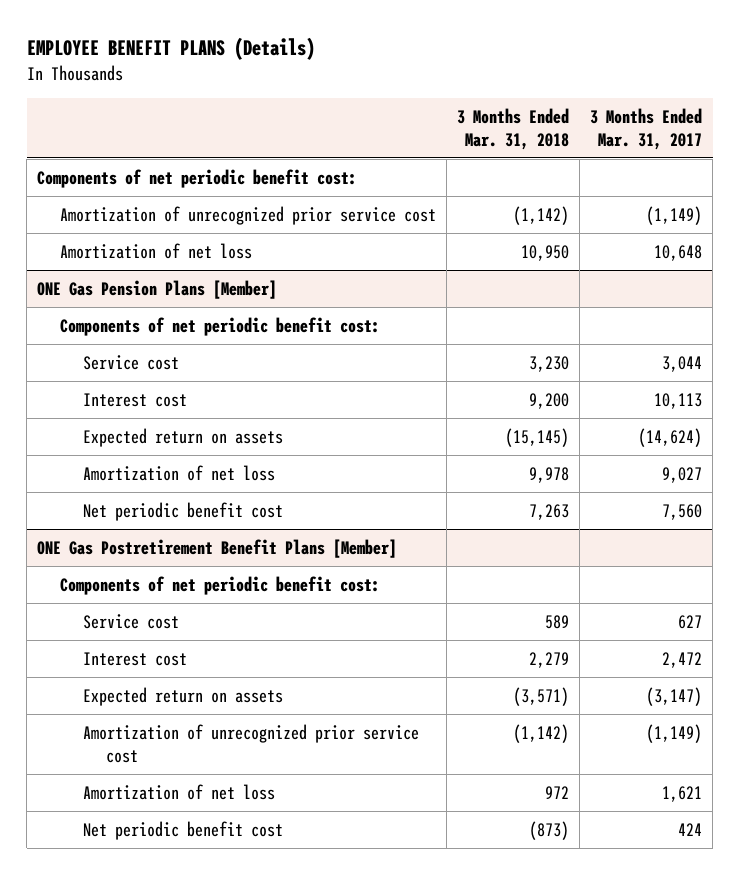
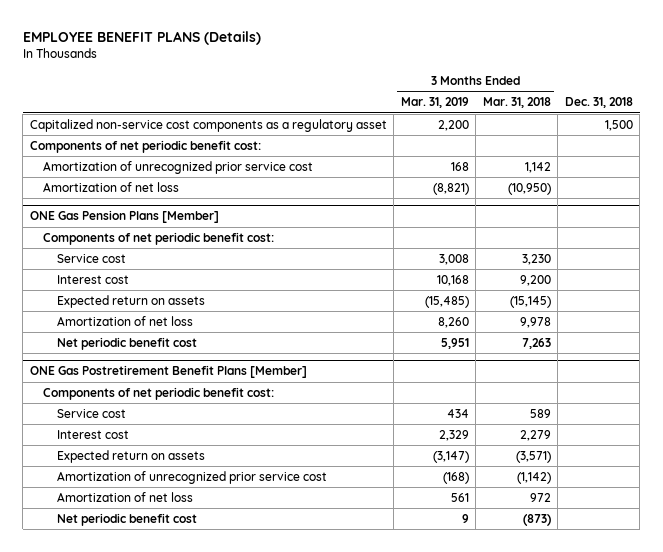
[590,107,703,150] 3 Months Ended Mar. 31, 2017 -> none
none -> [400,97,469,109] Mar. 31, 2019
none -> [564,97,633,109] Dec. 31, 2018
none -> [29,118,387,132] Capitalized non-service cost components as a regulatory asset
[513,205,570,225] (1,142) -> [524,161,551,173] 1,142
[521,244,570,261] 10,950 -> [507,182,551,195] (10,950)

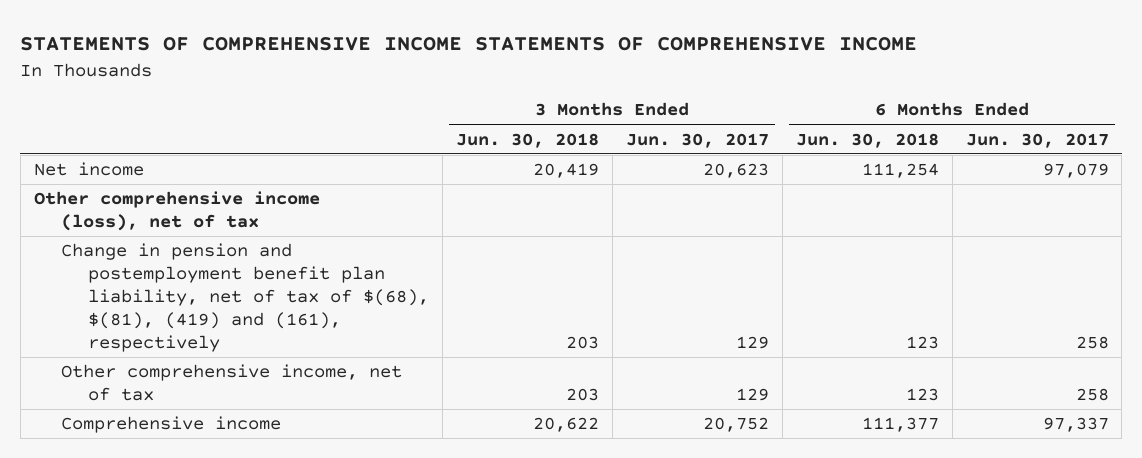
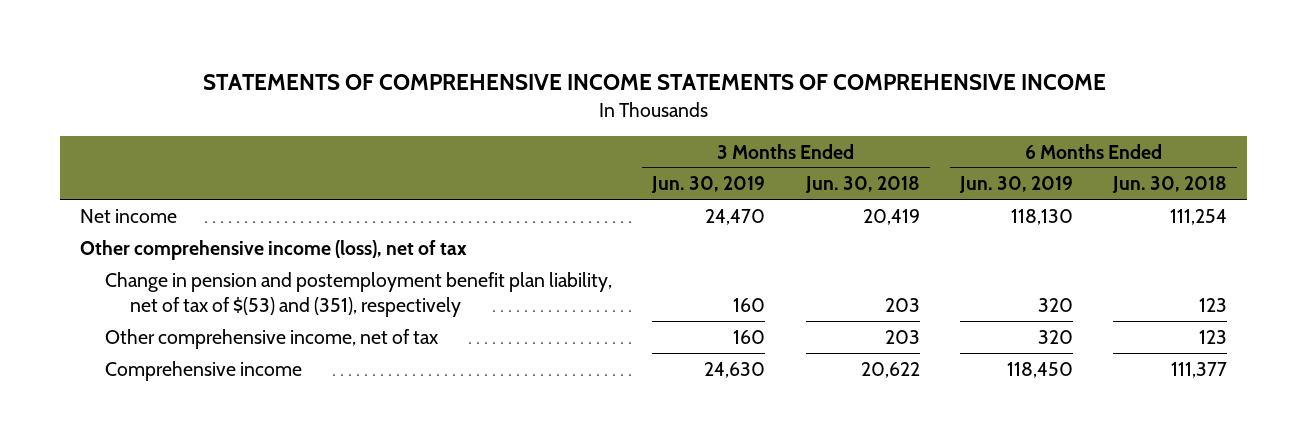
[625,132,769,148] Jun. 30, 2017 -> none
[965,132,1109,148] Jun. 30, 2017 -> none
none -> [651,176,766,194] Jun. 30, 2019
none -> [958,176,1073,194] Jun. 30, 2019
[60,243,429,353] Change in pension and postemployment benefit plan liability, net of tax of $(68), $(81), (419) and (161), respectively -> [105,271,613,317] Change in pension and postemployment benefit plan liability, net of tax of $(53) and (351), respectively

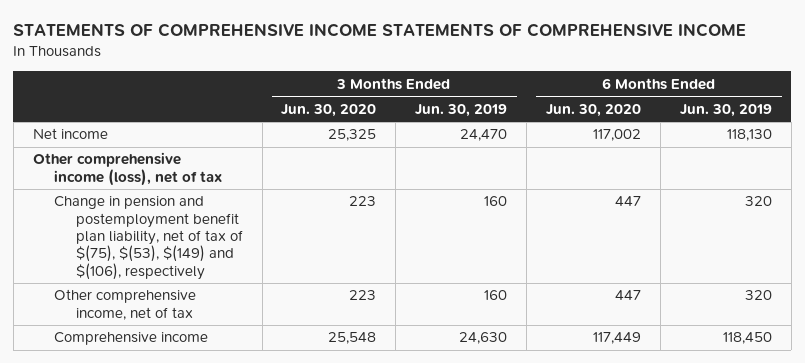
[804,176,920,194] Jun. 30, 2018 -> none
[1112,176,1228,194] Jun. 30, 2018 -> none
none -> [281,103,377,117] Jun. 30, 2020
none -> [546,103,642,117] Jun. 30, 2020
[105,271,613,317] Change in pension and postemployment benefit plan liability, net of tax of $(53) and (351), respectively -> [54,196,243,280] Change in pension and postemployment benefit plan liability, net of tax of $(75), $(53), $(149) and $(106), respectively

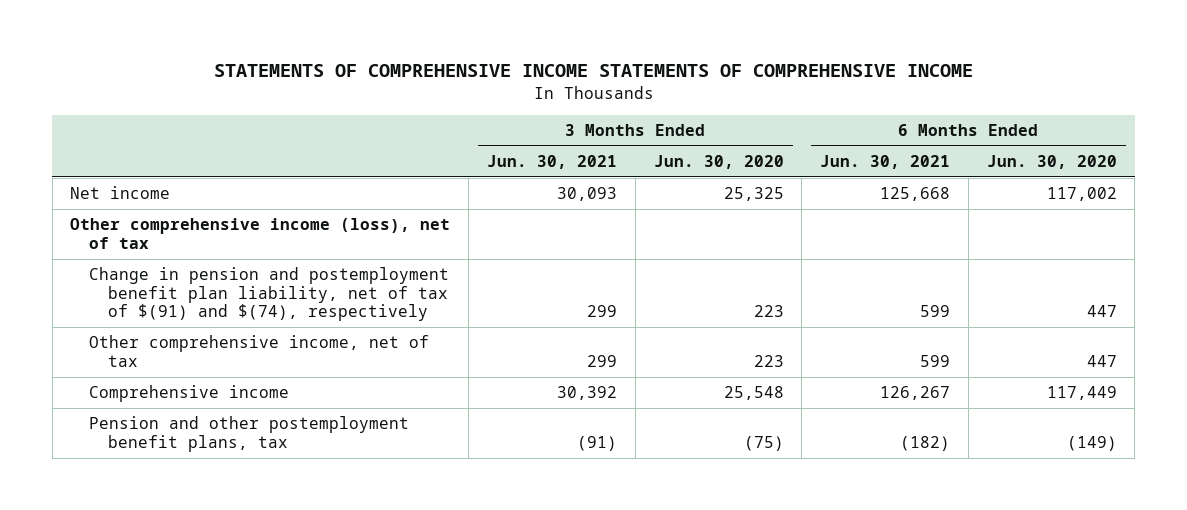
[415,103,508,117] Jun. 30, 2019 -> none
[679,103,772,117] Jun. 30, 2019 -> none
none -> [486,155,617,170] Jun. 30, 2021
none -> [820,155,951,170] Jun. 30, 2021
[54,196,243,280] Change in pension and postemployment benefit plan liability, net of tax of $(75), $(53), $(149) and $(106), respectively -> [89,267,450,322] Change in pension and postemployment benefit plan liability, net of tax of $(91) and $(74), respectively
none -> [89,416,410,452] Pension and other postemployment benefit plans, tax

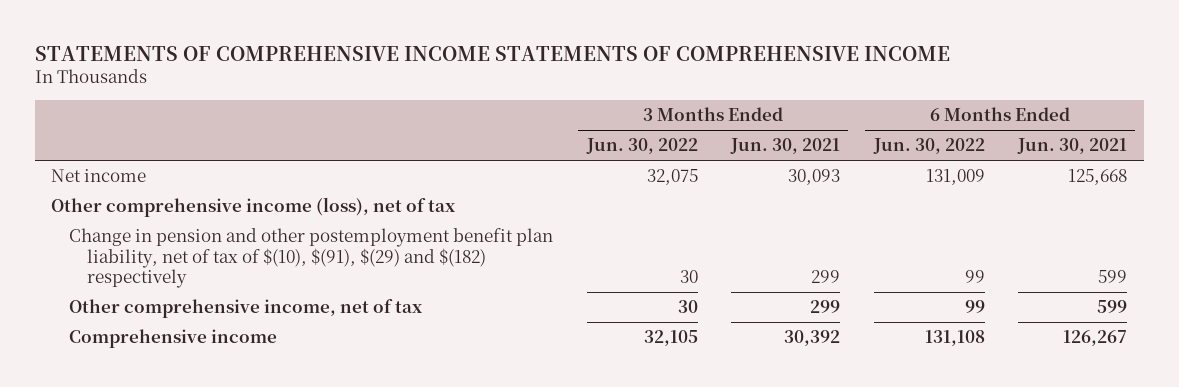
[653,155,784,170] Jun. 30, 2020 -> none
[986,155,1117,170] Jun. 30, 2020 -> none
none -> [585,138,698,155] Jun. 30, 2022
none -> [872,138,985,155] Jun. 30, 2022
[89,267,450,322] Change in pension and postemployment benefit plan liability, net of tax of $(91) and $(74), respectively -> [69,228,554,289] Change in pension and other postemployment benefit plan liability, net of tax of $(10), $(91), $(29) and $(182) respectively
[89,416,410,452] Pension and other postemployment benefit plans, tax -> none

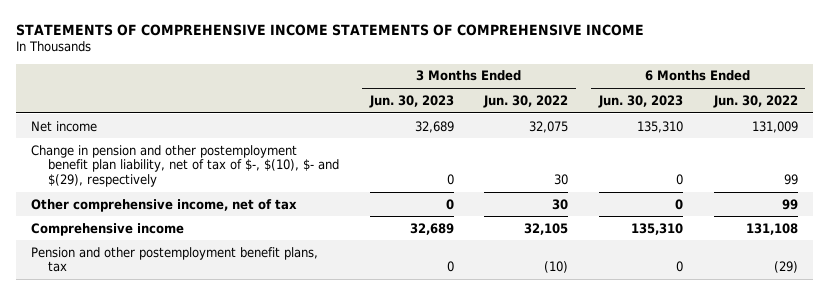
[730,138,841,155] Jun. 30, 2021 -> none
[1017,138,1128,155] Jun. 30, 2021 -> none
none -> [368,94,454,108] Jun. 30, 2023
none -> [598,94,684,108] Jun. 30, 2023
[51,197,456,218] Other comprehensive income (loss), net of tax -> none
[69,228,554,289] Change in pension and other postemployment benefit plan liability, net of tax of $(10), $(91), $(29) and $(182) respectively -> [30,144,340,187] Change in pension and other postemployment benefit plan liability, net of tax of $-, $(10), $- and $(29), respectively
none -> [30,246,318,273] Pension and other postemployment benefit plans, tax

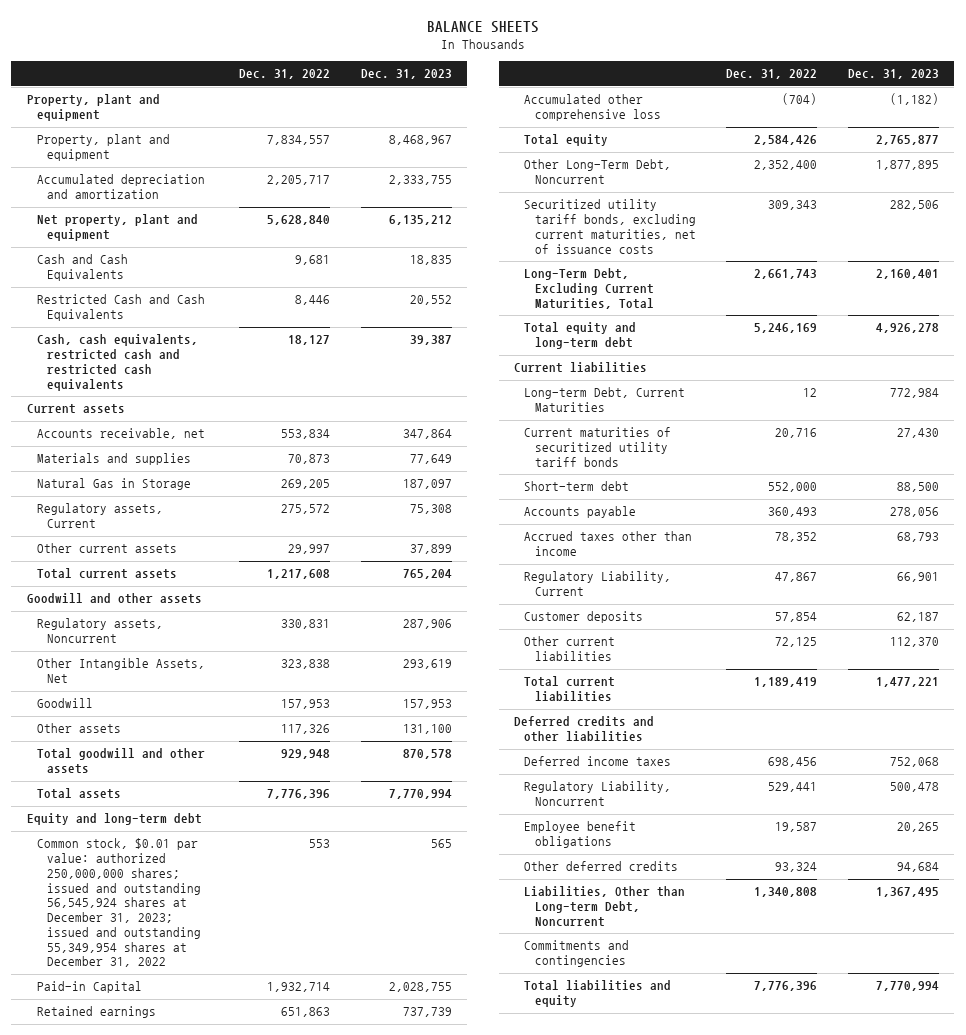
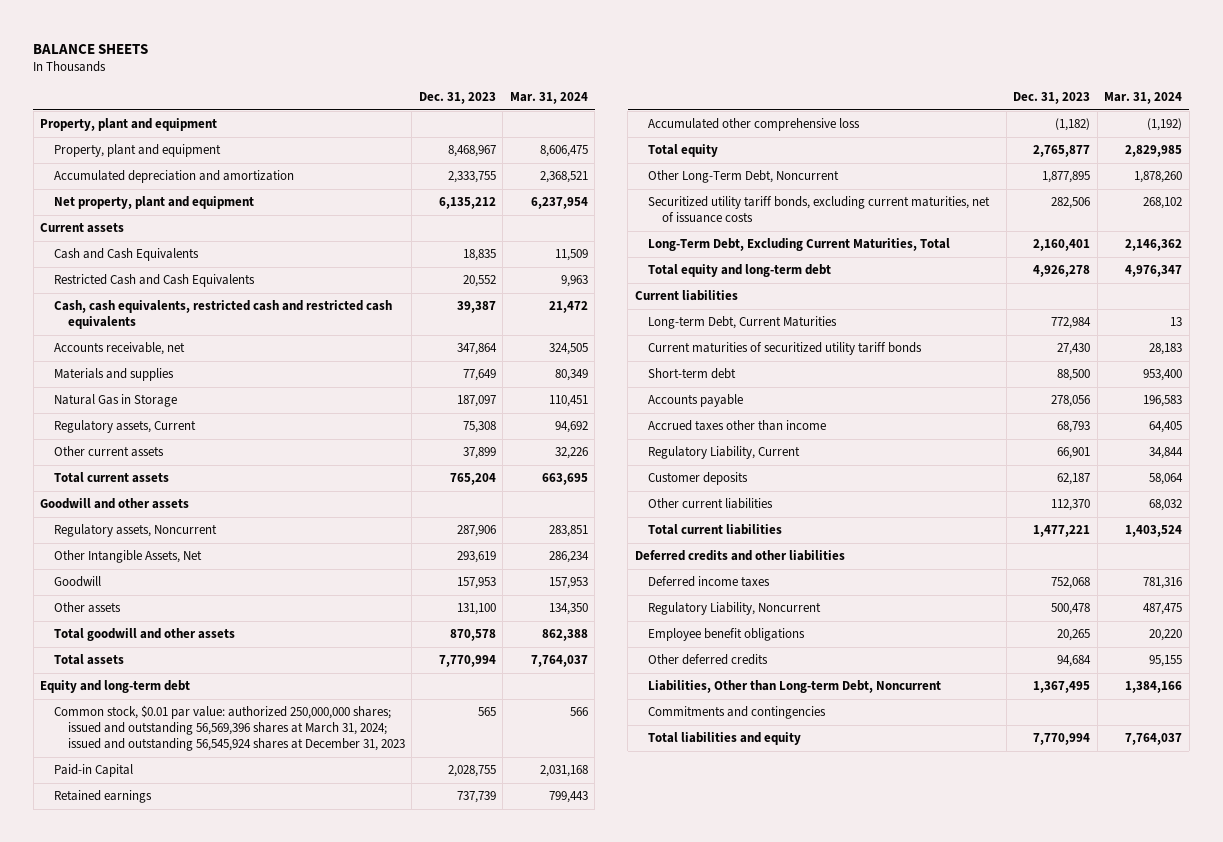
[239,69,331,80] Dec. 31, 2022 -> none
none -> [509,92,588,105] Mar. 31, 2024
[26,404,125,415] Current assets -> [40,223,125,234] Current assets
[37,838,202,968] Common stock, $0.01 par value: authorized 250,000,000 shares; issued and outstanding 56,545,924 shares at December 31, 2023; issued and outstanding 55,349,954 shares at December 31, 2022 -> [54,705,405,752] Common stock, $0.01 par value: authorized 250,000,000 shares; issued and outstanding 56,569,396 shares at March 31, 2024; issued and outstanding 56,545,924 shares at December 31, 2023

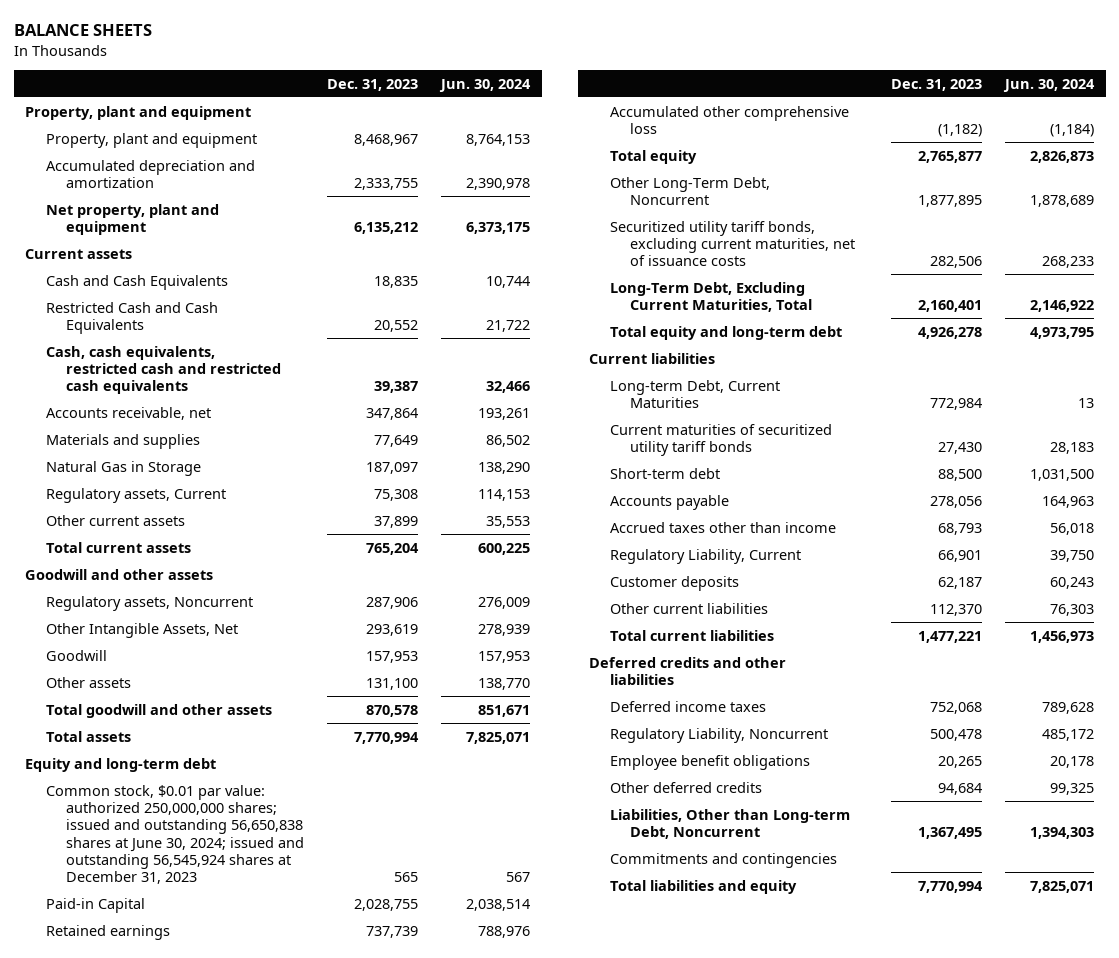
[509,92,588,105] Mar. 31, 2024 -> none
none -> [439,78,532,92] Jun. 30, 2024
[54,705,405,752] Common stock, $0.01 par value: authorized 250,000,000 shares; issued and outstanding 56,569,396 shares at March 31, 2024; issued and outstanding 56,545,924 shares at December 31, 2023 -> [45,784,305,885] Common stock, $0.01 par value: authorized 250,000,000 shares; issued and outstanding 56,650,838 shares at June 30, 2024; issued and outstanding 56,545,924 shares at December 31, 2023

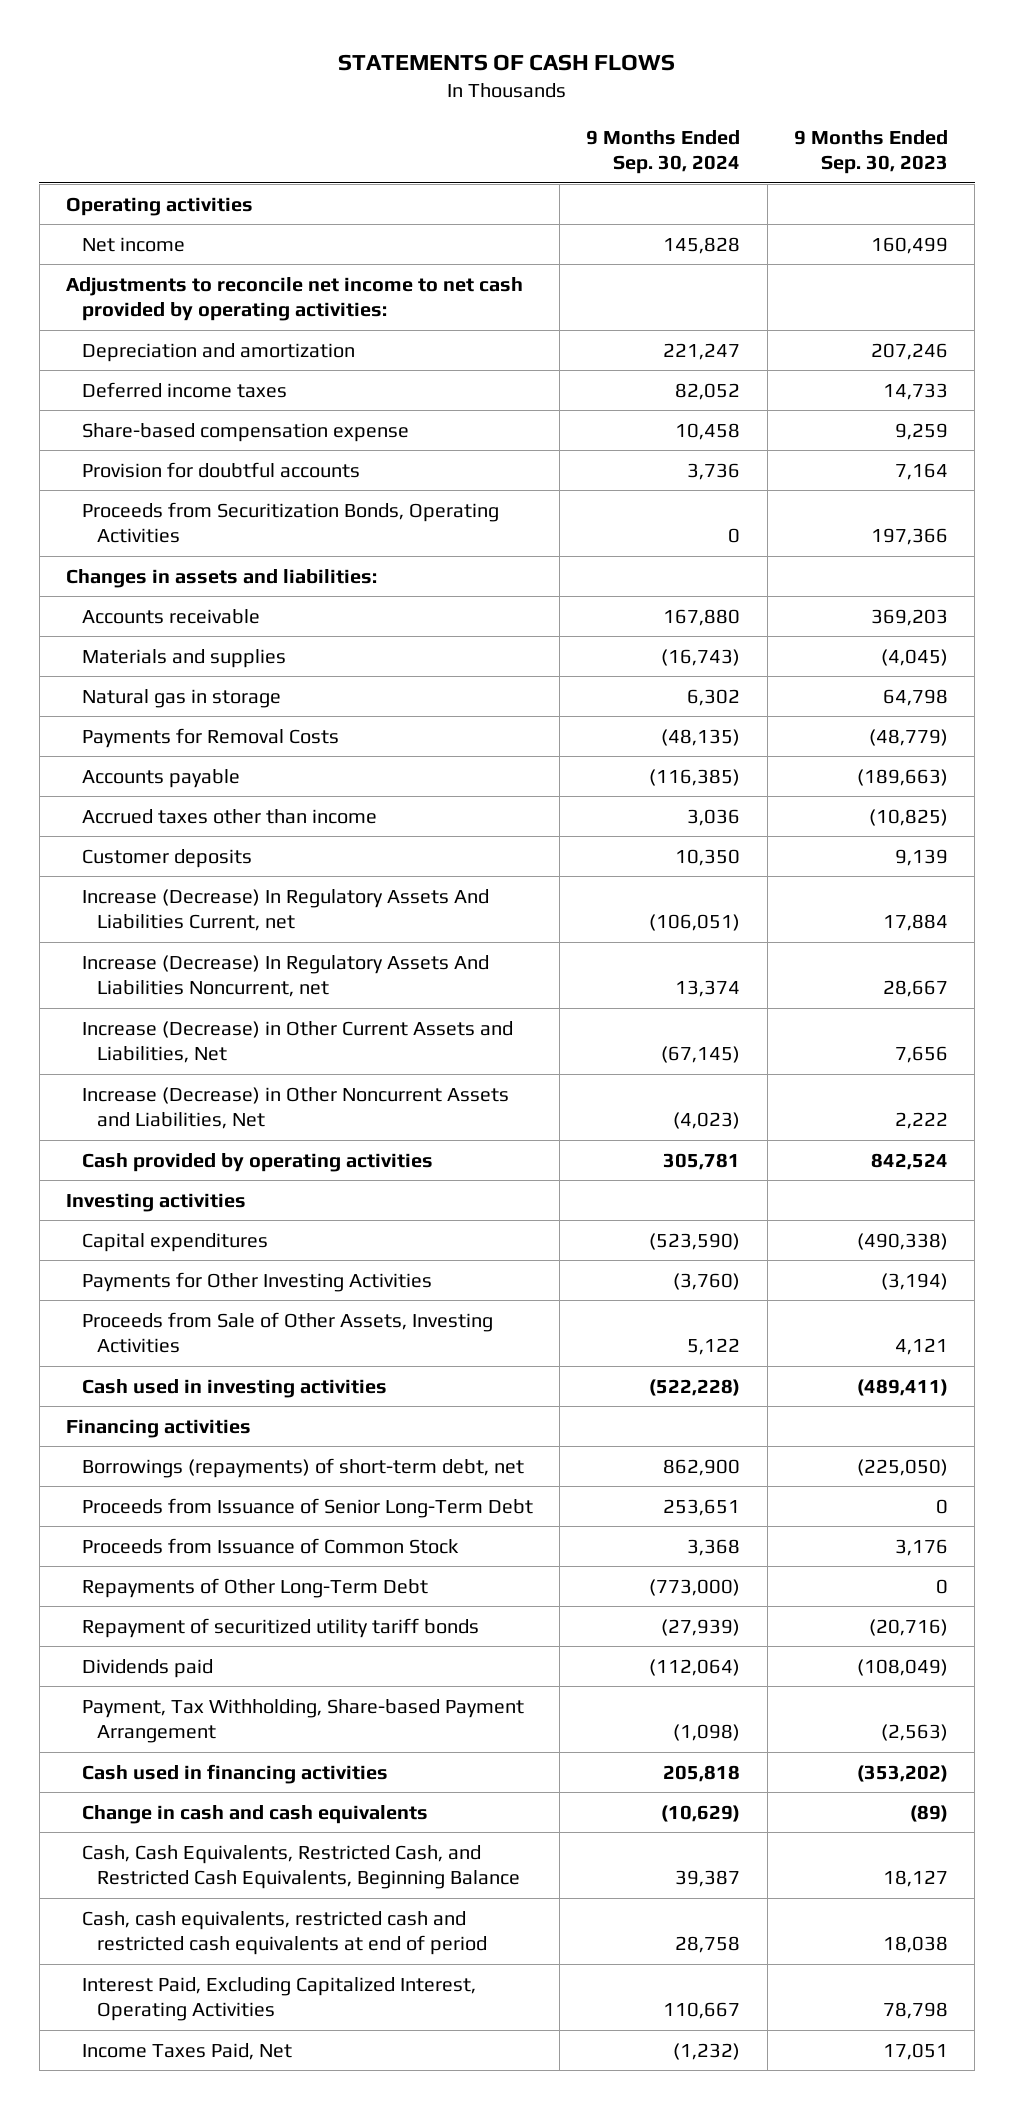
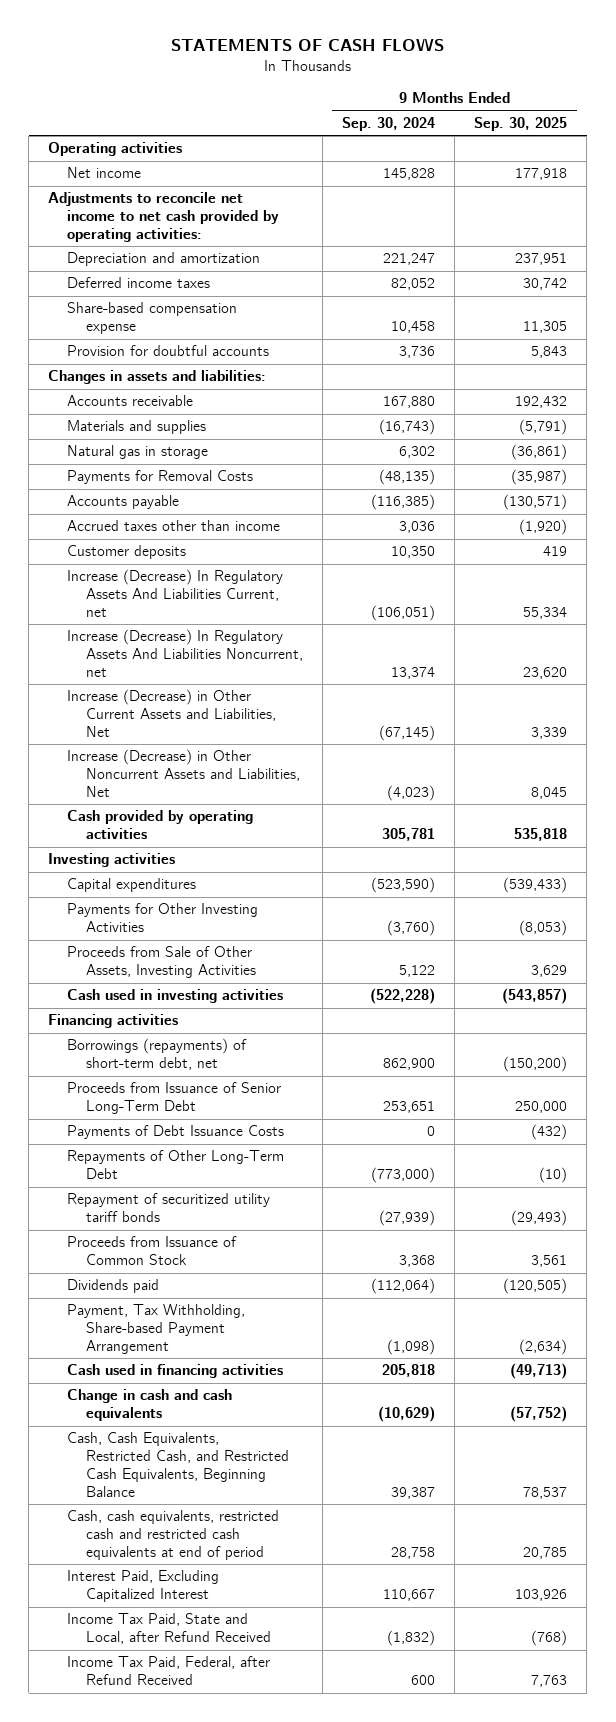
[794,129,949,175] 9 Months Ended Sep. 30, 2023 -> none
none -> [474,117,568,132] Sep. 30, 2025
[81,501,499,544] Proceeds from Securitization Bonds, Operating Activities -> none
none -> [67,1125,285,1140] Payments of Debt Issuance Costs
[81,1537,459,1554] Proceeds from Issuance of Common Stock -> [67,1236,238,1266] Proceeds from Issuance of Common Stock
[81,2042,292,2060] Income Taxes Paid, Net -> none
[81,1976,476,2022] Interest Paid, Excluding Capitalized Interest, Operating Activities -> [67,1570,220,1603] Interest Paid, Excluding Capitalized Interest
none -> [67,1613,271,1645] Income Tax Paid, State and Local, after Refund Received
none -> [67,1656,271,1686] Income Tax Paid, Federal, after Refund Received

